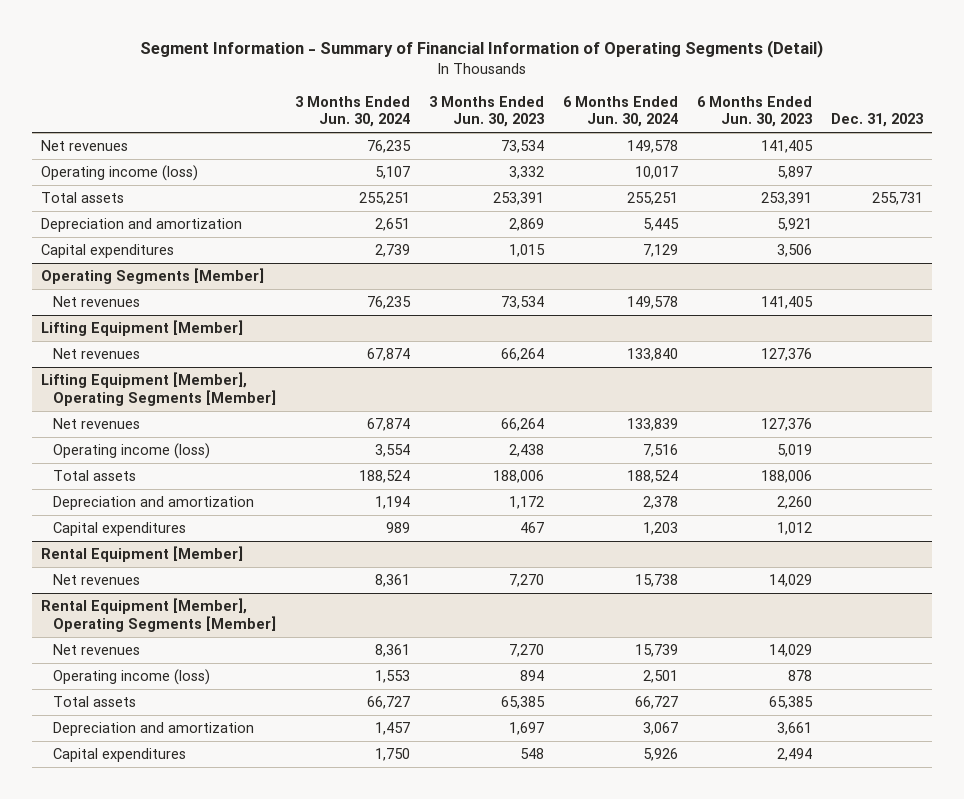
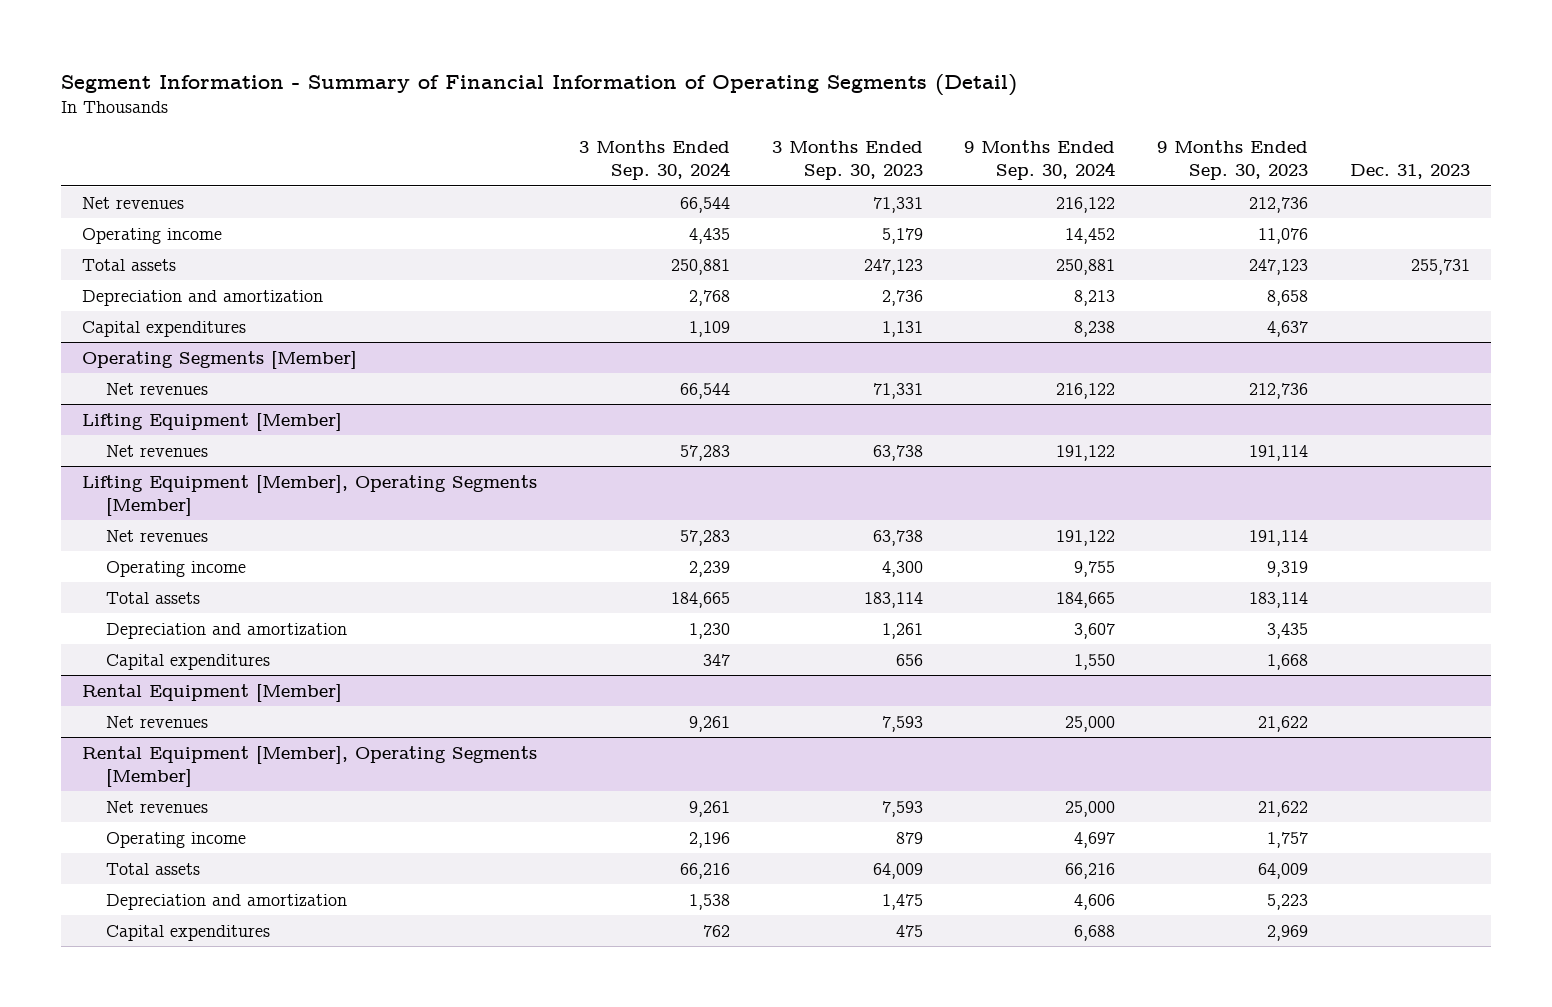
[294,95,410,128] 3 Months Ended Jun. 30, 2024 -> none
[428,95,544,128] 3 Months Ended Jun. 30, 2023 -> none
[562,95,678,128] 6 Months Ended Jun. 30, 2024 -> none
[696,95,812,128] 6 Months Ended Jun. 30, 2023 -> none
none -> [578,140,730,181] 3 Months Ended Sep. 30, 2024
none -> [771,140,923,181] 3 Months Ended Sep. 30, 2023
none -> [964,140,1116,181] 9 Months Ended Sep. 30, 2024
none -> [1157,140,1309,181] 9 Months Ended Sep. 30, 2023
[41,165,199,182] Operating income (loss) -> [81,227,222,244] Operating income
[53,443,211,460] Operating income (loss) -> [105,560,246,577] Operating income
[53,669,211,686] Operating income (loss) -> [105,831,246,848] Operating income

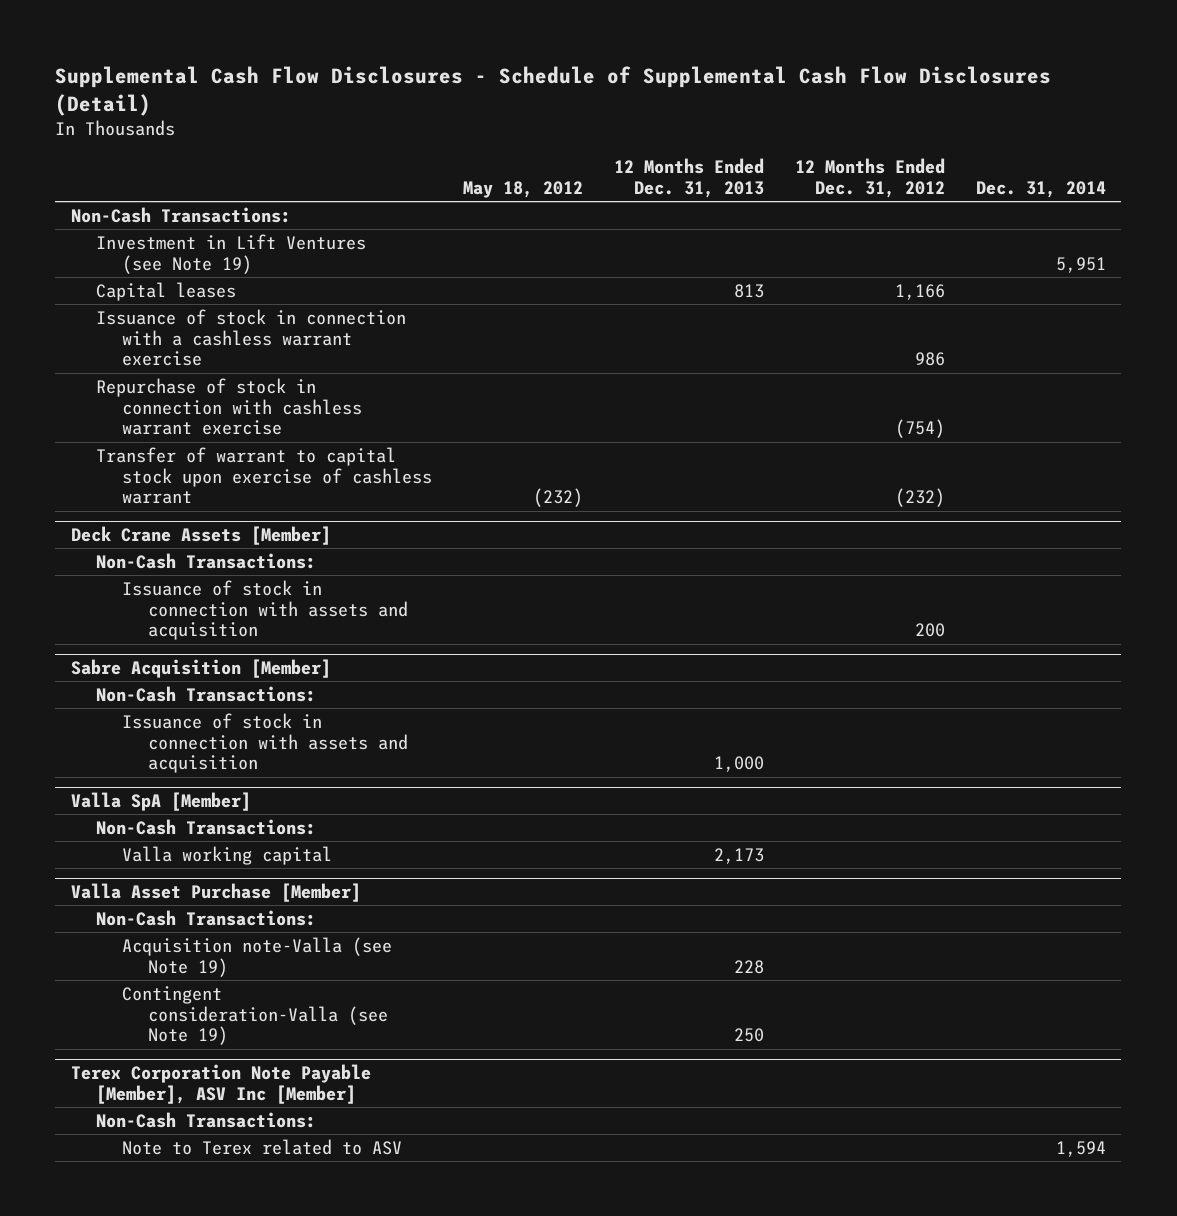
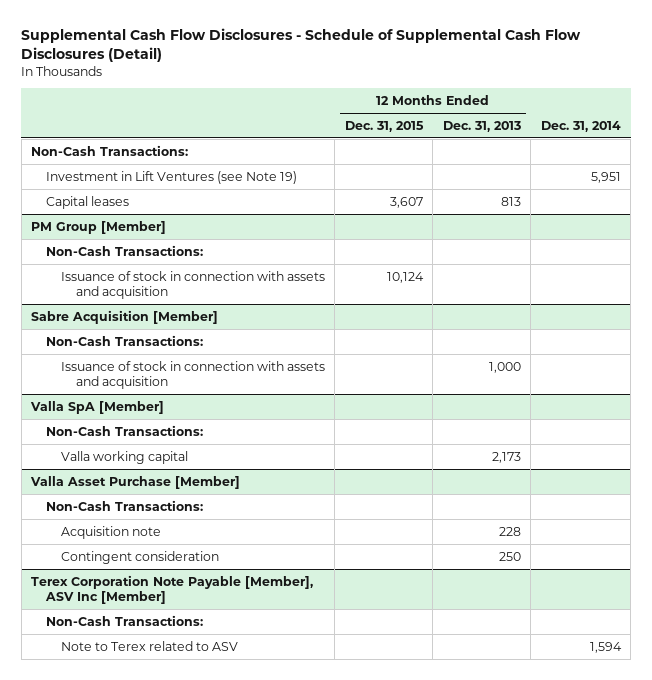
[463,180,584,198] May 18, 2012 -> none
[794,158,945,198] 12 Months Ended Dec. 31, 2012 -> none
none -> [344,120,424,132] Dec. 31, 2015
[96,308,407,367] Issuance of stock in connection with a cashless warrant exercise -> none
[96,377,363,436] Repurchase of stock in connection with cashless warrant exercise -> none
[96,446,433,505] Transfer of warrant to capital stock upon exercise of cashless warrant -> none
[70,526,331,546] Deck Crane Assets [Member] -> none
[96,552,317,569] Non-Cash Transactions: -> none
[122,579,408,641] Issuance of stock in connection with assets and acquisition -> none
none -> [31,220,167,234] PM Group [Member]
none -> [45,244,203,256] Non-Cash Transactions:
none -> [60,270,325,300] Issuance of stock in connection with assets and acquisition
[122,936,393,977] Acquisition note-Valla (see Note 19) -> [60,525,161,539] Acquisition note
[122,985,388,1046] Contingent consideration-Valla (see Note 19) -> [60,550,219,564] Contingent consideration

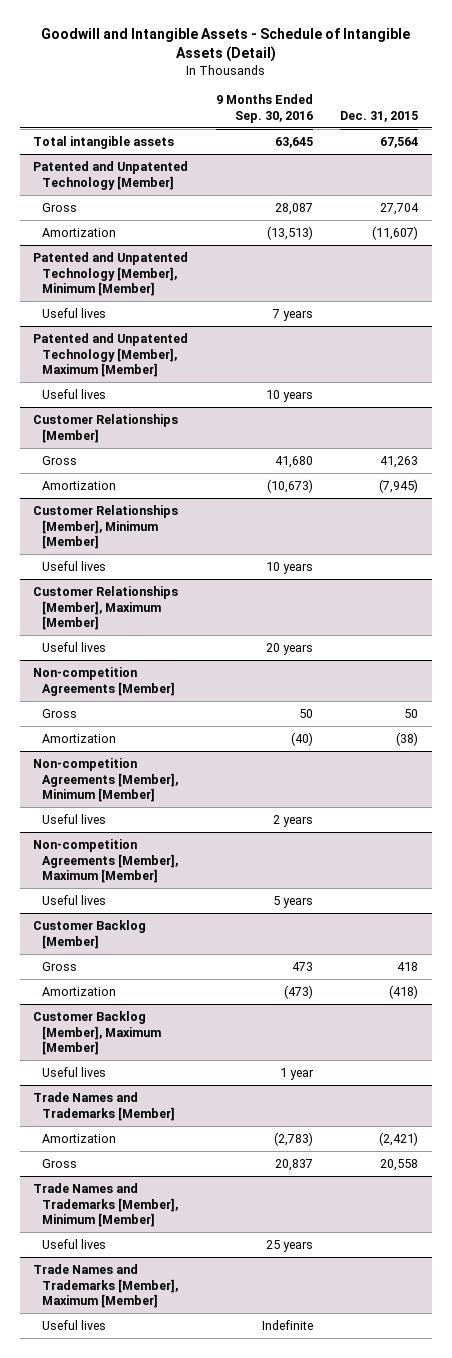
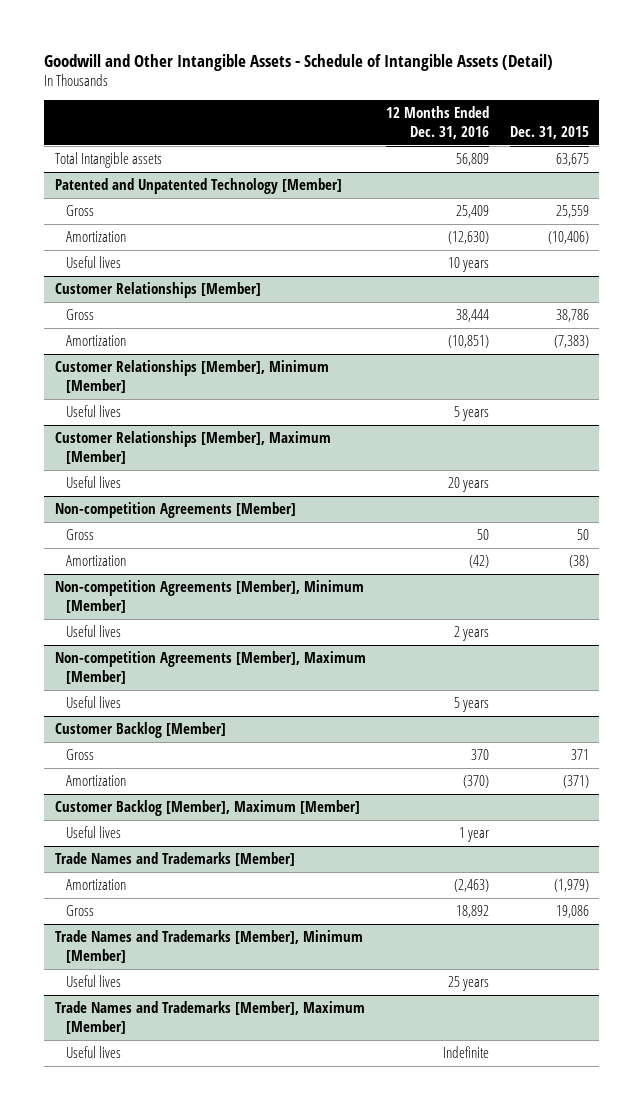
[40,27,410,63] Goodwill and Intangible Assets - Schedule of Intangible Assets (Detail) -> [44,53,554,71] Goodwill and Other Intangible Assets - Schedule of Intangible Assets (Detail)
[215,93,313,123] 9 Months Ended Sep. 30, 2016 -> none
none -> [386,106,490,139] 12 Months Ended Dec. 31, 2016
[33,135,175,149] Total intangible assets -> [54,152,162,169] Total Intangible assets
[380,136,419,148] 67,564 -> [555,153,589,167] 63,675
[33,251,189,297] Patented and Unpatented Technology [Member], Minimum [Member] -> none
[42,307,107,318] Useful lives -> none
[33,332,189,378] Patented and Unpatented Technology [Member], Maximum [Member] -> none
[42,388,107,399] Useful lives -> none
[380,202,420,215] 27,704 -> [555,205,589,219] 25,559
[372,225,419,240] (11,607) -> [547,231,589,245] (10,406)
none -> [65,256,121,269] Useful lives
[380,455,419,468] 41,263 -> [555,309,589,323] 38,786
[379,478,419,493] (7,945) -> [553,335,589,349] (7,383)
[397,961,419,971] 418 -> [570,749,589,761] 371
[389,984,419,999] (418) -> [562,775,589,789] (371)
[379,1131,419,1146] (2,421) -> [553,879,589,893] (1,979)
[380,1158,419,1171] 20,558 -> [555,905,589,919] 19,086

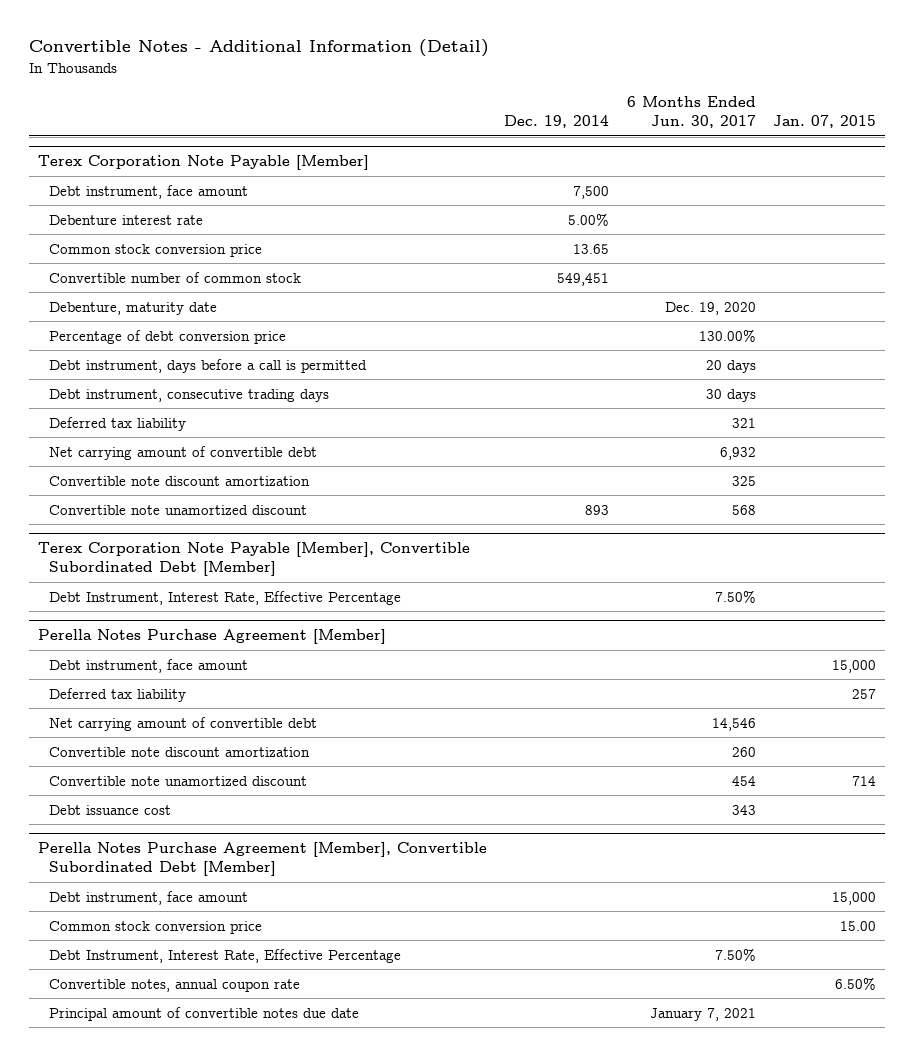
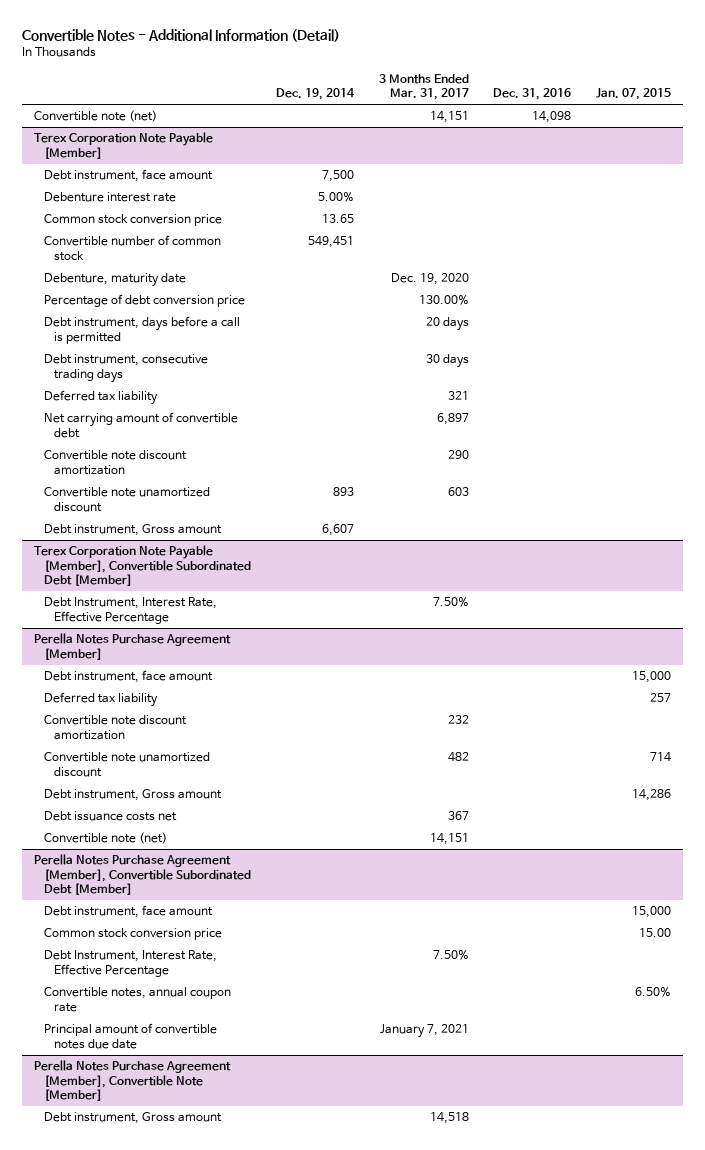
[626,96,756,129] 6 Months Ended Jun. 30, 2017 -> none
none -> [378,74,469,101] 3 Months Ended Mar. 31, 2017
none -> [493,88,572,101] Dec. 31, 2016
none -> [34,110,158,123] Convertible note (net)
none -> [44,524,223,537] Debt instrument, Gross amount
[49,716,318,731] Net carrying amount of convertible debt -> none
none -> [44,789,223,802] Debt instrument, Gross amount
[49,804,172,815] Debt issuance cost -> [44,811,178,822] Debt issuance costs net
none -> [44,832,168,845] Convertible note (net)
none -> [34,1060,232,1101] Perella Notes Purchase Agreement [Member], Convertible Note [Member]
none -> [44,1112,223,1125] Debt instrument, Gross amount

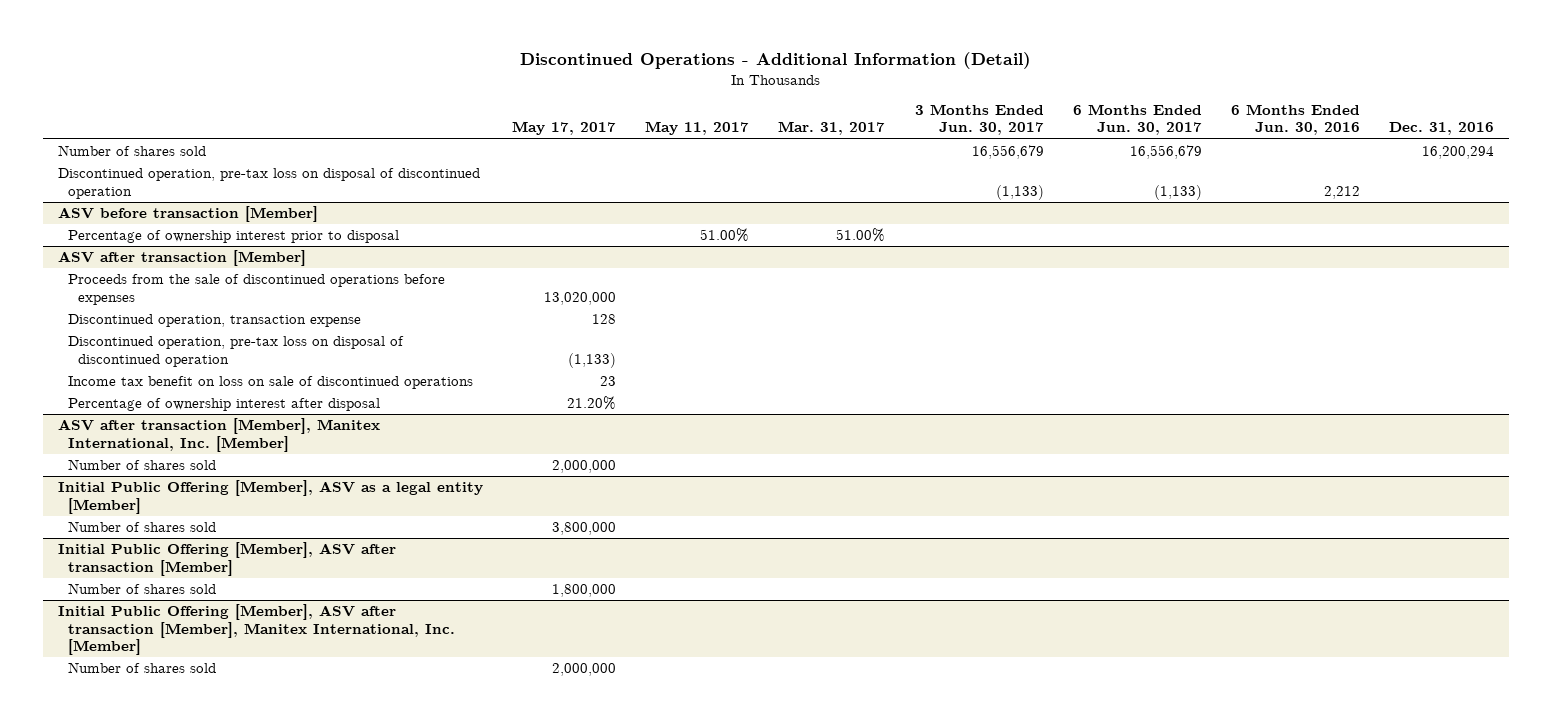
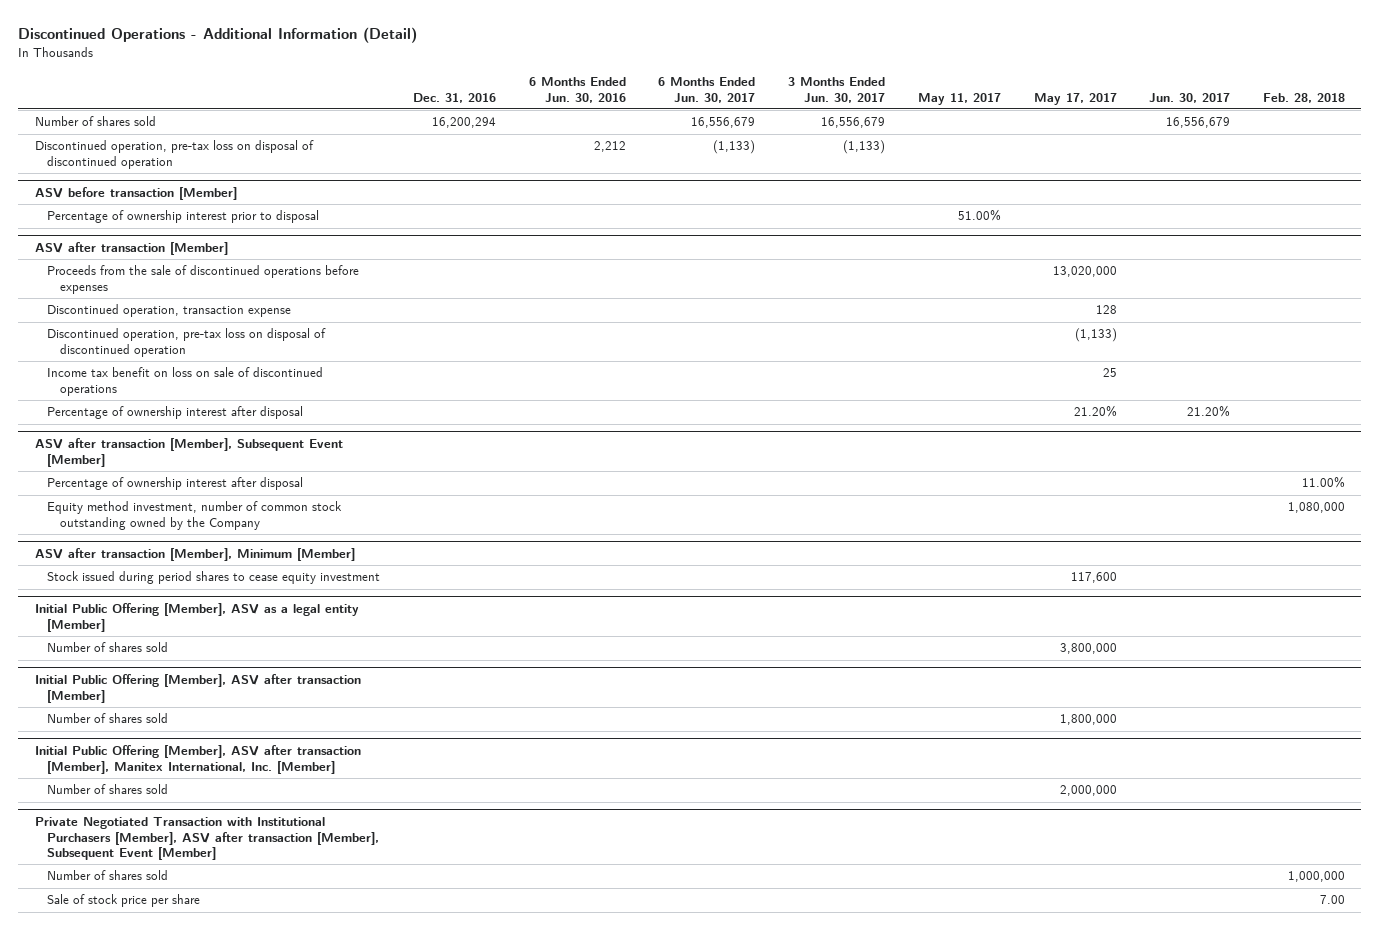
[778,121,886,136] Mar. 31, 2017 -> none
none -> [1149,92,1231,103] Jun. 30, 2017
none -> [1262,92,1345,103] Feb. 28, 2018
[599,376,616,387] 23 -> [1102,368,1117,378] 25
[57,418,380,452] ASV after transaction [Member], Manitex International, Inc. [Member] -> none
[67,459,216,471] Number of shares sold -> none
none -> [34,438,343,467] ASV after transaction [Member], Subsequent Event [Member]
none -> [47,477,304,491] Percentage of ownership interest after disposal
none -> [47,501,343,530] Equity method investment, number of common stock outstanding owned by the Company
none -> [34,548,355,562] ASV after transaction [Member], Minimum [Member]
none -> [47,571,381,585] Stock issued during period shares to cease equity investment
none -> [34,817,380,861] Private Negotiated Transaction with Institutional Purchasers [Member], ASV after transaction [Member], Subsequent Event [Member]
none -> [47,870,169,881] Number of shares sold
none -> [47,894,201,908] Sale of stock price per share

